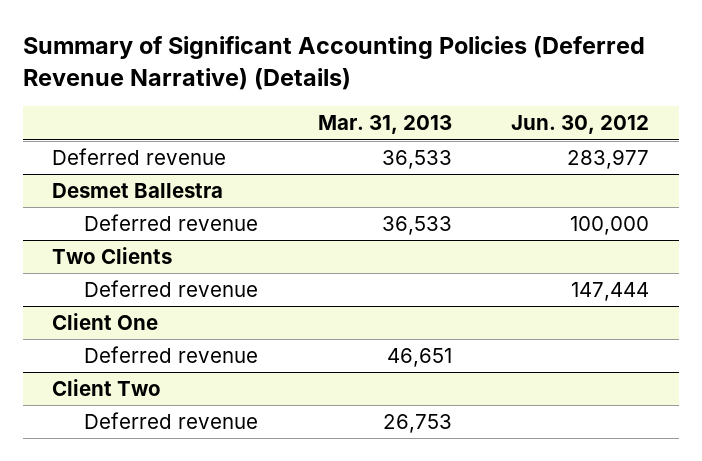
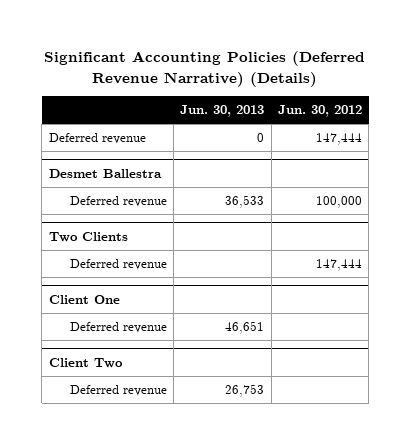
[22,36,645,91] Summary of Significant Accounting Policies (Deferred Revenue Narrative) (Details) -> [44,51,366,87] Significant Accounting Policies (Deferred Revenue Narrative) (Details)
[317,115,452,135] Mar. 31, 2013 -> none
none -> [180,105,265,118] Jun. 30, 2013
[567,148,650,169] 283,977 -> [315,133,362,146] 147,444

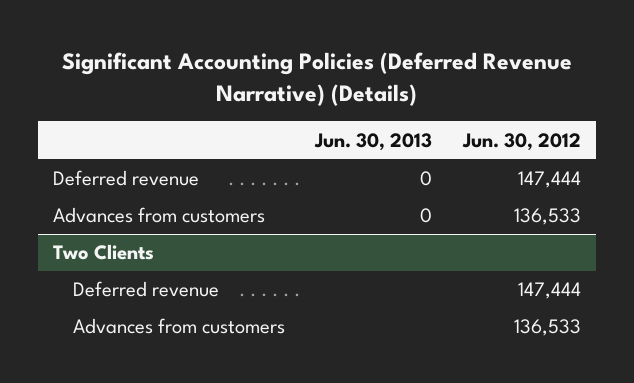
[48,168,162,178] Desmet Ballestra -> none
[69,196,167,208] Deferred revenue -> none
none -> [53,207,266,224] Advances from customers
[48,294,120,304] Client One -> none
[69,322,167,334] Deferred revenue -> none
[48,357,123,368] Client Two -> none
[69,385,167,397] Deferred revenue -> none
none -> [72,318,285,335] Advances from customers

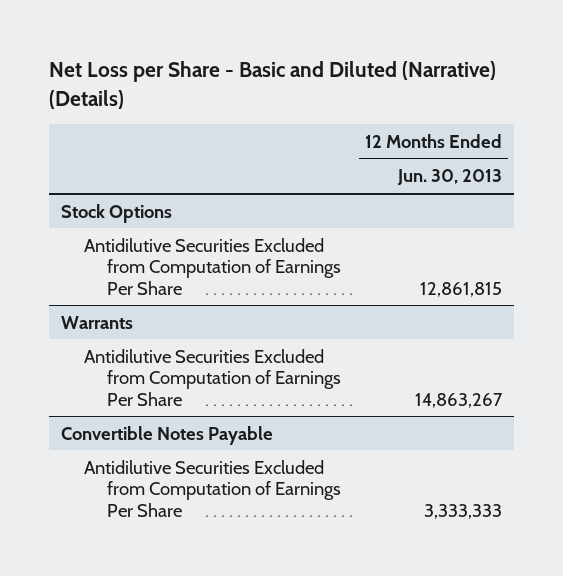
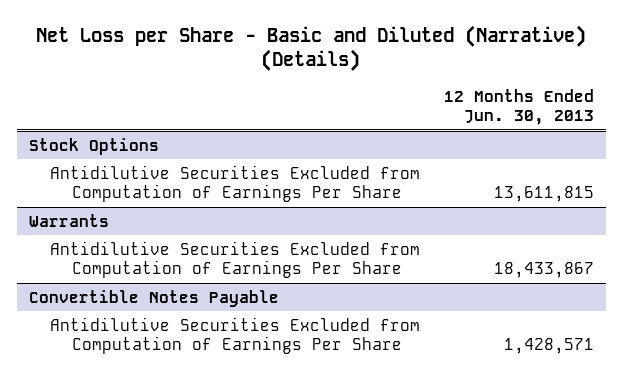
[420,281,503,297] 12,861,815 -> [494,186,595,203] 13,611,815
[415,392,504,408] 14,863,267 -> [494,262,595,279] 18,433,867
[424,503,503,519] 3,333,333 -> [504,338,595,355] 1,428,571

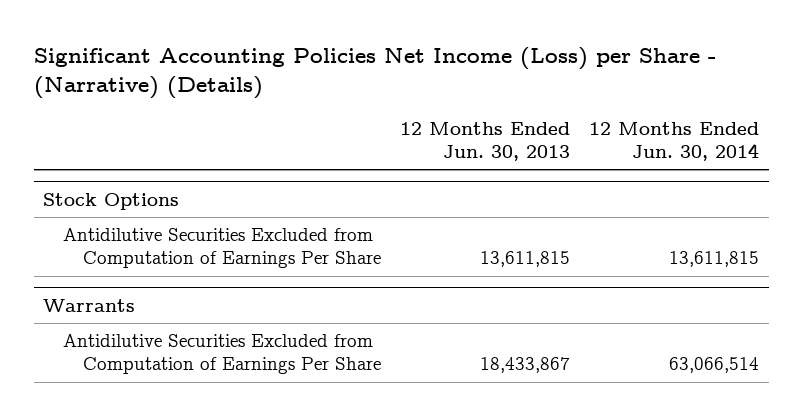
[36,24,587,72] Net Loss per Share - Basic and Diluted (Narrative) (Details) -> [33,46,716,99] Significant Accounting Policies Net Income (Loss) per Share - (Narrative) (Details)
none -> [589,121,760,161] 12 Months Ended Jun. 30, 2014
[28,289,279,307] Convertible Notes Payable -> none
[50,316,421,355] Antidilutive Securities Excluded from Computation of Earnings Per Share -> none

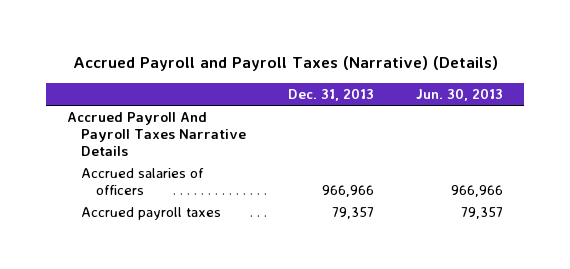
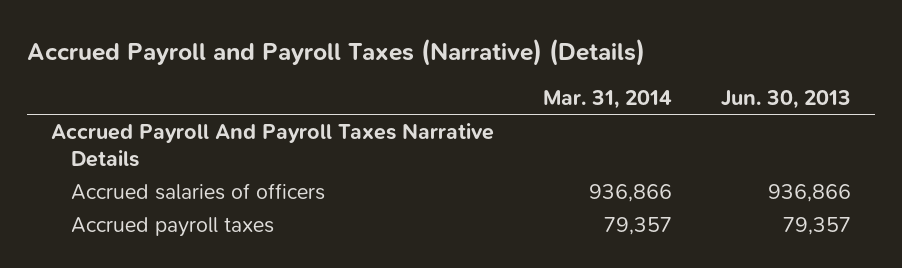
[288,87,375,101] Dec. 31, 2013 -> none
none -> [542,89,672,109] Mar. 31, 2014
[450,184,503,197] 966,966 -> [767,183,851,202] 936,866

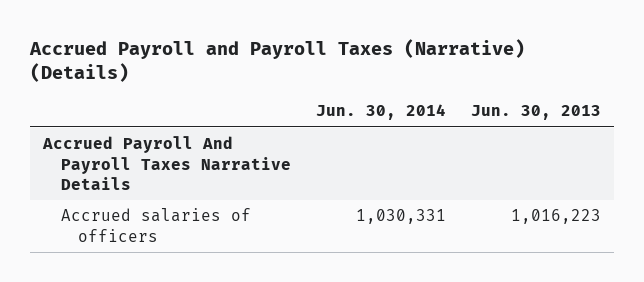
[542,89,672,109] Mar. 31, 2014 -> none
none -> [315,104,446,121] Jun. 30, 2014
[71,216,275,237] Accrued payroll taxes -> none
[767,183,851,202] 936,866 -> [511,209,602,225] 1,016,223

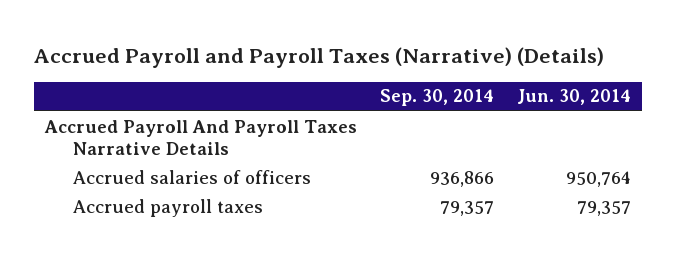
[471,105,602,121] Jun. 30, 2013 -> none
none -> [379,89,494,107] Sep. 30, 2014
[355,209,446,225] 1,030,331 -> [565,170,631,187] 950,764
none -> [73,198,264,217] Accrued payroll taxes

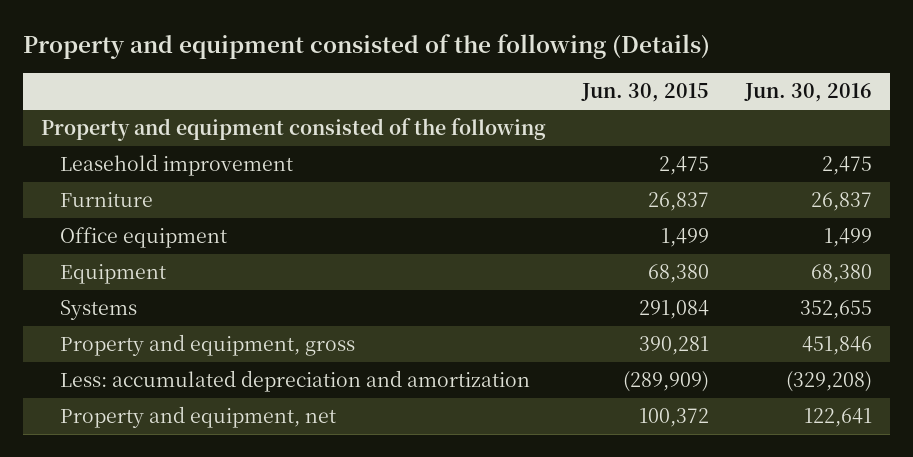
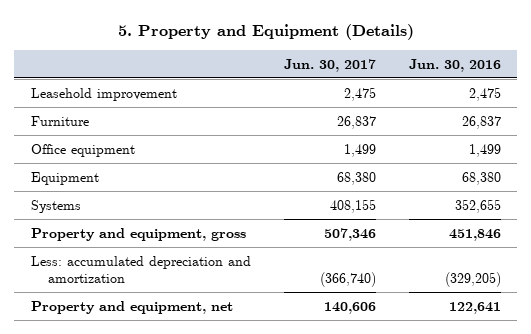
[22,34,710,60] Property and equipment consisted of the following (Details) -> [117,23,414,40] 5. Property and Equipment (Details)
[581,83,710,103] Jun. 30, 2015 -> none
none -> [283,58,376,72] Jun. 30, 2017
[40,118,546,142] Property and equipment consisted of the following -> none
[786,371,873,393] (329,208) -> [444,271,501,287] (329,205)

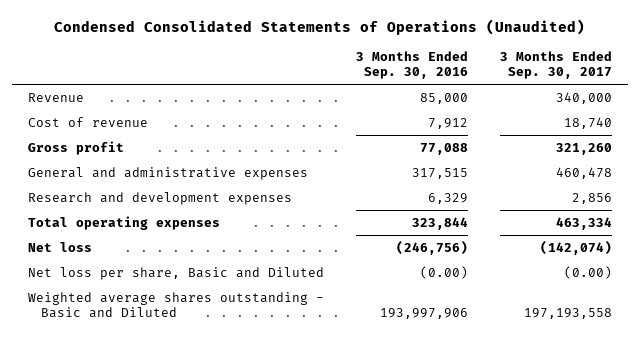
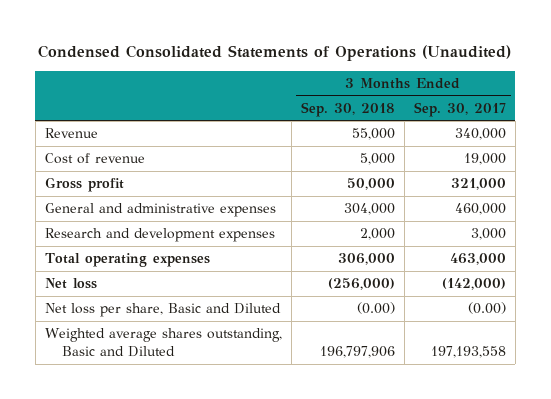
[356,50,469,80] 3 Months Ended Sep. 30, 2016 -> none
none -> [300,101,395,117] Sep. 30, 2018
[564,116,613,129] 18,740 -> [463,153,506,166] 19,000
[556,142,613,155] 321,260 -> [450,178,506,191] 321,000
[556,166,613,179] 460,478 -> [454,203,506,216] 460,000
[572,192,613,204] 2,856 -> [470,228,506,241] 3,000
[556,216,613,230] 463,334 -> [449,253,506,266] 463,000
[540,240,613,255] (142,074) -> [441,278,506,291] (142,000)
[28,291,325,319] Weighted average shares outstanding - Basic and Diluted -> [44,328,282,357] Weighted average shares outstanding, Basic and Diluted

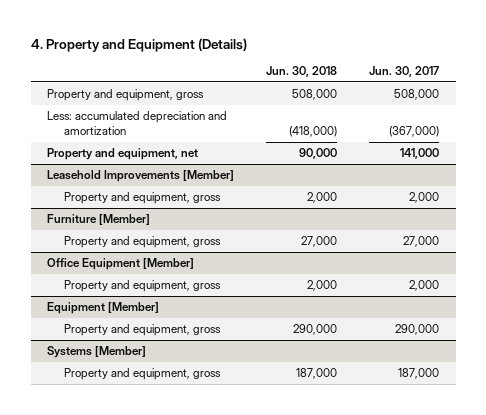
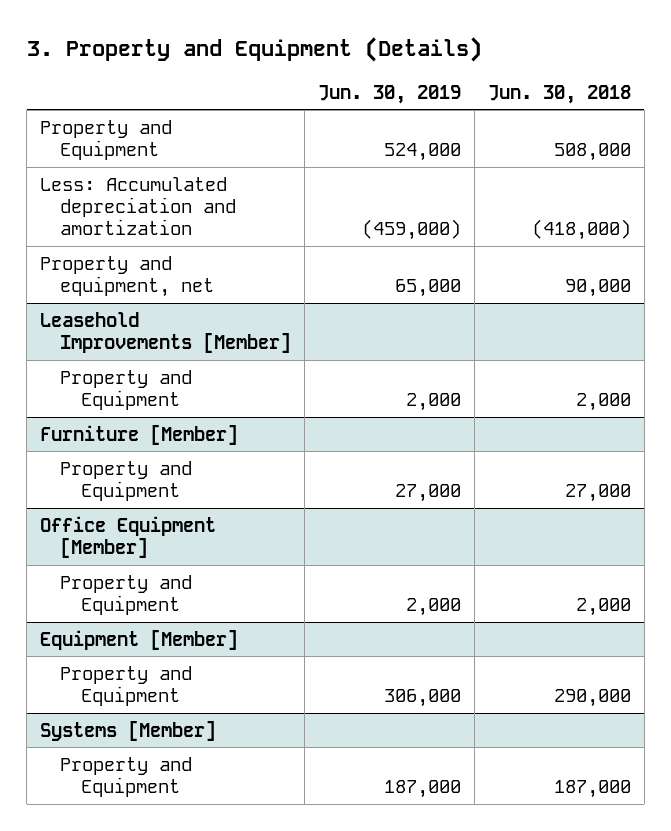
[30,37,247,52] 4. Property and Equipment (Details) -> [26,36,482,62] 3. Property and Equipment (Details)
[369,66,440,78] Jun. 30, 2017 -> none
none -> [318,84,462,104] Jun. 30, 2019
[46,89,204,102] Property and equipment, gross -> [40,119,173,161] Property and Equipment
[46,111,227,135] Less: accumulated depreciation and amortization -> [40,176,237,236] Less: Accumulated depreciation and amortization
[63,192,221,205] Property and equipment, gross -> [60,369,193,411] Property and Equipment
[63,236,221,249] Property and equipment, gross -> [60,460,193,502] Property and Equipment
[63,280,221,293] Property and equipment, gross -> [60,574,193,616] Property and Equipment
[63,324,221,337] Property and equipment, gross -> [60,665,193,707] Property and Equipment
[63,368,221,381] Property and equipment, gross -> [60,756,193,798] Property and Equipment

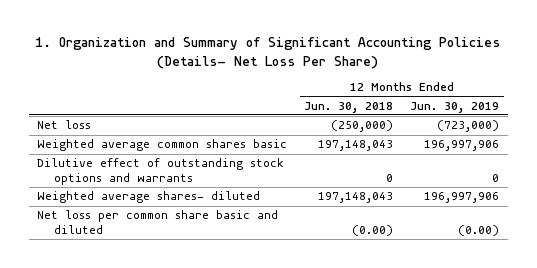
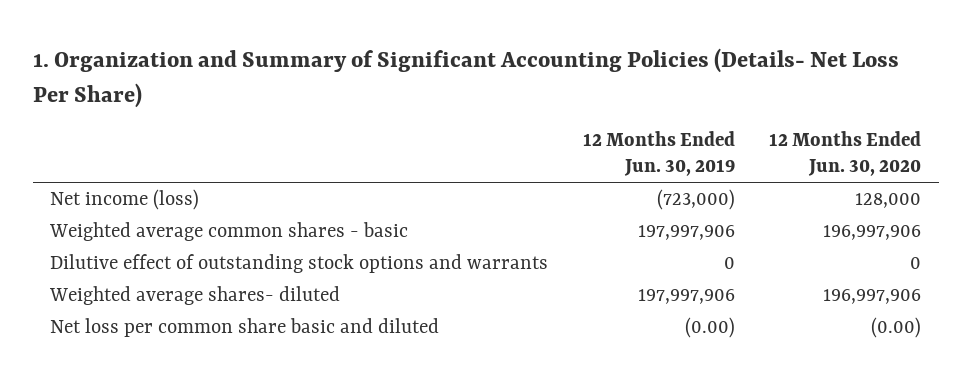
[304,101,394,113] Jun. 30, 2018 -> none
none -> [769,131,922,177] 12 Months Ended Jun. 30, 2020
[37,120,92,130] Net loss -> [50,189,200,211] Net income (loss)
[37,139,288,152] Weighted average common shares basic -> [49,222,409,242] Weighted average common shares - basic
[424,140,500,152] 196,997,906 -> [637,225,735,241] 197,997,906
[424,192,500,204] 196,997,906 -> [637,289,735,305] 197,997,906

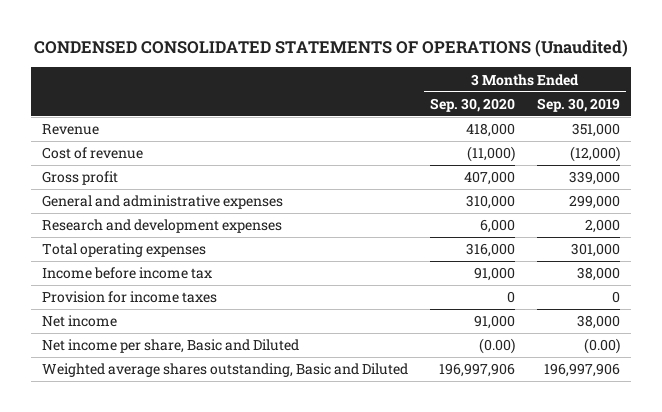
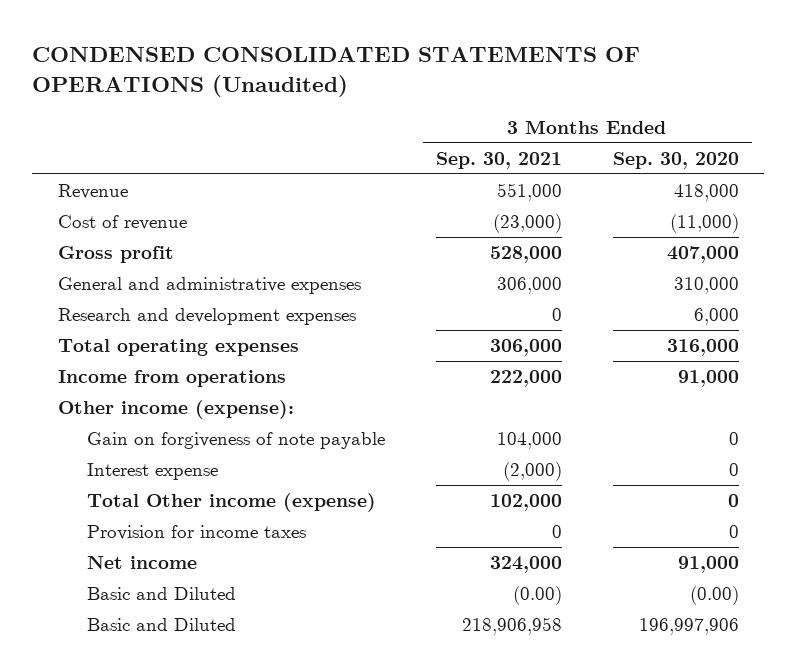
[537,97,621,112] Sep. 30, 2019 -> none
none -> [435,151,562,169] Sep. 30, 2021
[41,267,212,280] Income before income tax -> none
none -> [57,370,286,388] Income from operations
none -> [57,400,294,420] Other income (expense):
none -> [86,432,385,450] Gain on forgiveness of note payable
none -> [86,463,218,481] Interest expense
none -> [86,493,376,513] Total Other income (expense)
[41,339,299,354] Net income per share, Basic and Diluted -> [86,587,236,601] Basic and Diluted
[41,363,408,378] Weighted average shares outstanding, Basic and Diluted -> [86,618,236,632] Basic and Diluted

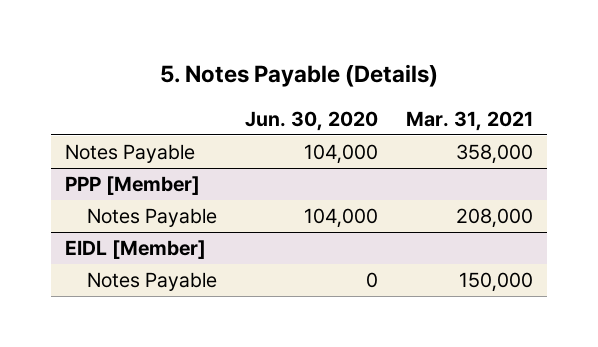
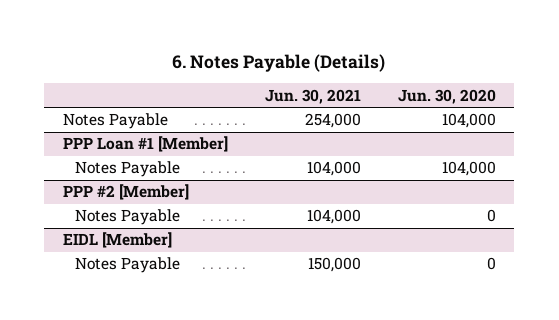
[159,64,438,88] 5. Notes Payable (Details) -> [172,53,386,72] 6. Notes Payable (Details)
[405,110,533,131] Mar. 31, 2021 -> none
none -> [264,88,361,104] Jun. 30, 2021
[64,176,200,196] PPP [Member] -> [62,136,228,153] PPP Loan #1 [Member]
none -> [62,184,189,201] PPP #2 [Member]
none -> [74,209,180,226] Notes Payable

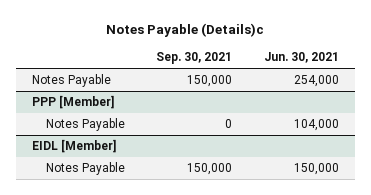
[172,53,386,72] 6. Notes Payable (Details) -> [106,23,265,38] Notes Payable (Details)c
[397,88,496,104] Jun. 30, 2020 -> none
none -> [156,52,233,65] Sep. 30, 2021
[74,161,180,178] Notes Payable -> none
[62,184,189,201] PPP #2 [Member] -> none
[62,136,228,153] PPP Loan #1 [Member] -> [31,95,115,110] PPP [Member]

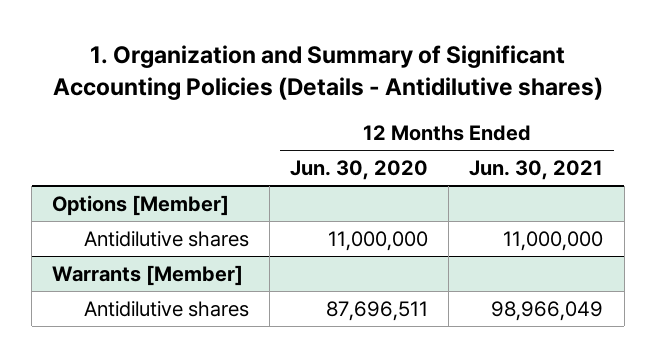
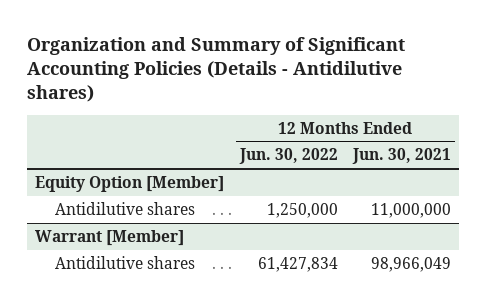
[52,45,603,101] 1. Organization and Summary of Significant Accounting Policies (Details - Antidilutive shares) -> [27,37,406,103] Organization and Summary of Significant Accounting Policies (Details - Antidilutive shares)
[290,160,429,181] Jun. 30, 2020 -> none
none -> [238,148,338,165] Jun. 30, 2022
[52,194,230,216] Options [Member] -> [34,175,224,192] Equity Option [Member]
[52,264,244,286] Warrants [Member] -> [34,229,184,246] Warrant [Member]

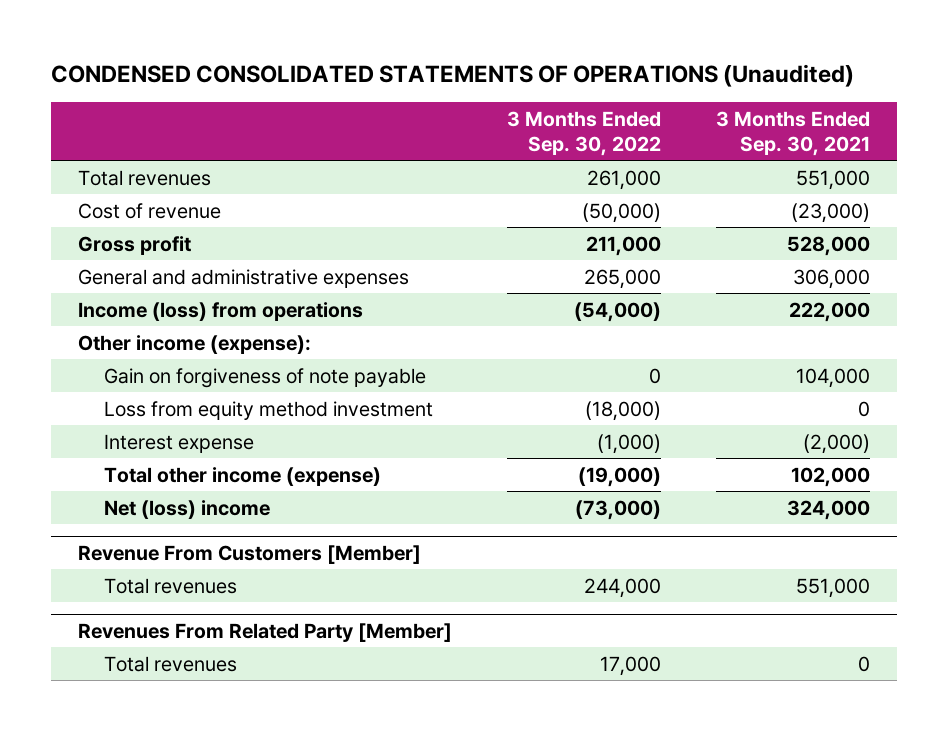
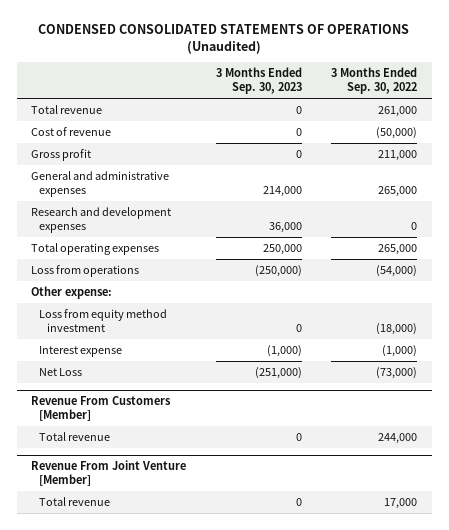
[716,111,871,156] 3 Months Ended Sep. 30, 2021 -> none
none -> [215,66,302,95] 3 Months Ended Sep. 30, 2023
[78,169,212,186] Total revenues -> [31,104,103,114] Total revenue
[103,367,426,388] Gain on forgiveness of note payable -> none
none -> [31,206,172,234] Research and development expenses
none -> [31,242,160,255] Total operating expenses
[78,301,364,321] Income (loss) from operations -> [31,264,140,277] Loss from operations
[78,334,312,354] Other income (expense): -> [31,285,113,299] Other expense:
[103,466,381,486] Total other income (expense) -> none
[103,499,270,519] Net (loss) income -> [39,367,83,376] Net Loss
[78,622,453,642] Revenues From Related Party [Member] -> none
[103,577,237,594] Total revenues -> [39,431,111,441] Total revenue
none -> [31,460,187,487] Revenue From Joint Venture [Member]
[103,655,237,672] Total revenues -> [39,496,111,506] Total revenue

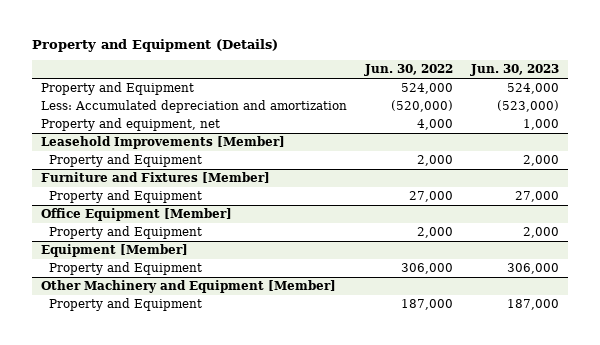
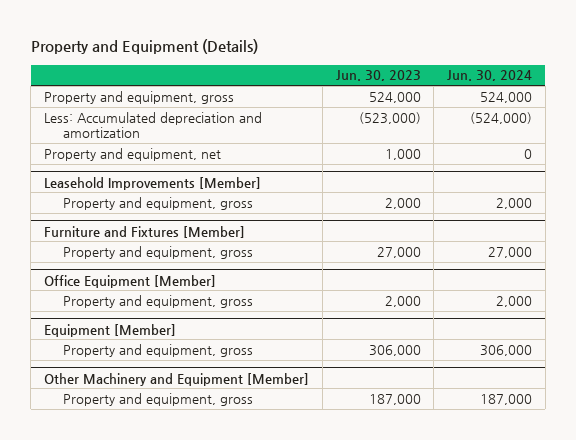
[363,64,453,77] Jun. 30, 2022 -> none
none -> [447,70,533,82] Jun. 30, 2024
[40,82,194,96] Property and Equipment -> [44,90,235,104] Property and equipment, gross
[48,154,202,168] Property and Equipment -> [62,196,253,210] Property and equipment, gross
[48,190,202,204] Property and Equipment -> [62,245,253,259] Property and equipment, gross
[48,226,202,240] Property and Equipment -> [62,294,253,308] Property and equipment, gross
[48,262,202,276] Property and Equipment -> [62,343,253,357] Property and equipment, gross
[48,298,202,312] Property and Equipment -> [62,392,253,406] Property and equipment, gross

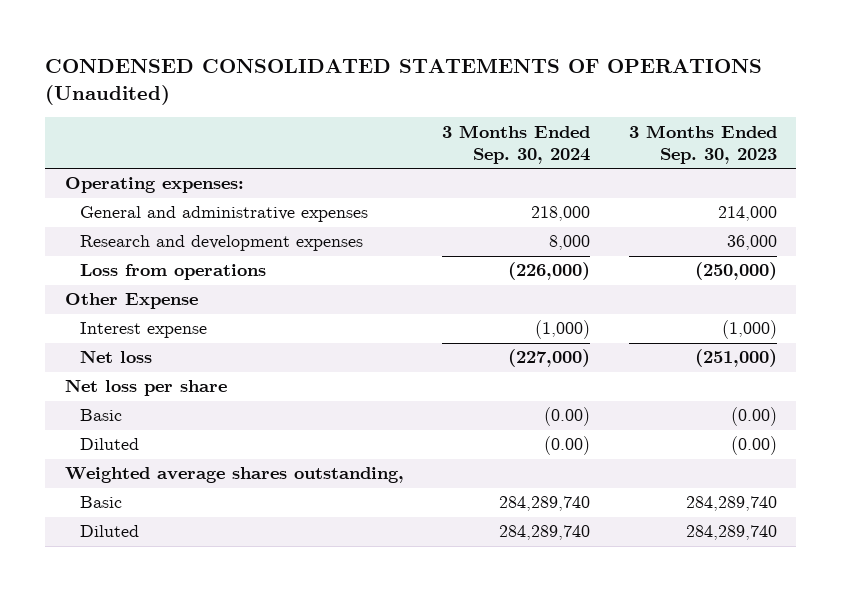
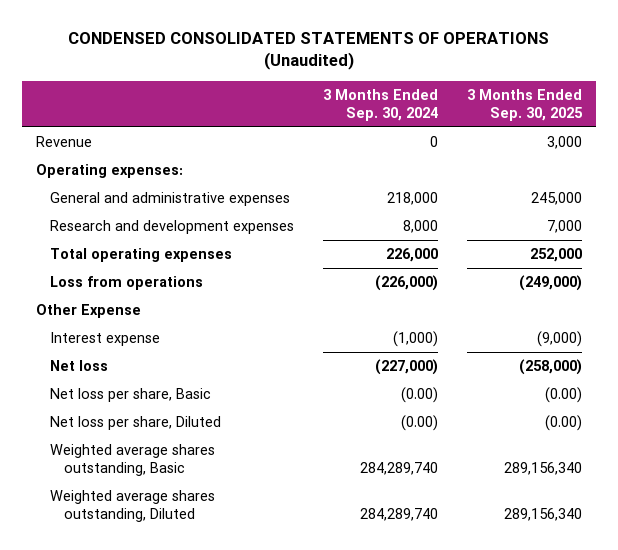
[628,124,777,165] 3 Months Ended Sep. 30, 2023 -> none
none -> [466,88,583,122] 3 Months Ended Sep. 30, 2025
none -> [36,135,93,147] Revenue
none -> [49,247,232,262] Total operating expenses
[64,379,227,397] Net loss per share -> none
[64,467,404,484] Weighted average shares outstanding, -> none
[79,409,122,422] Basic -> [49,387,211,402] Net loss per share, Basic
[79,438,139,451] Diluted -> [49,415,221,430] Net loss per share, Diluted
[79,496,122,509] Basic -> [49,443,215,477] Weighted average shares outstanding, Basic
[79,525,139,538] Diluted -> [49,489,215,523] Weighted average shares outstanding, Diluted

